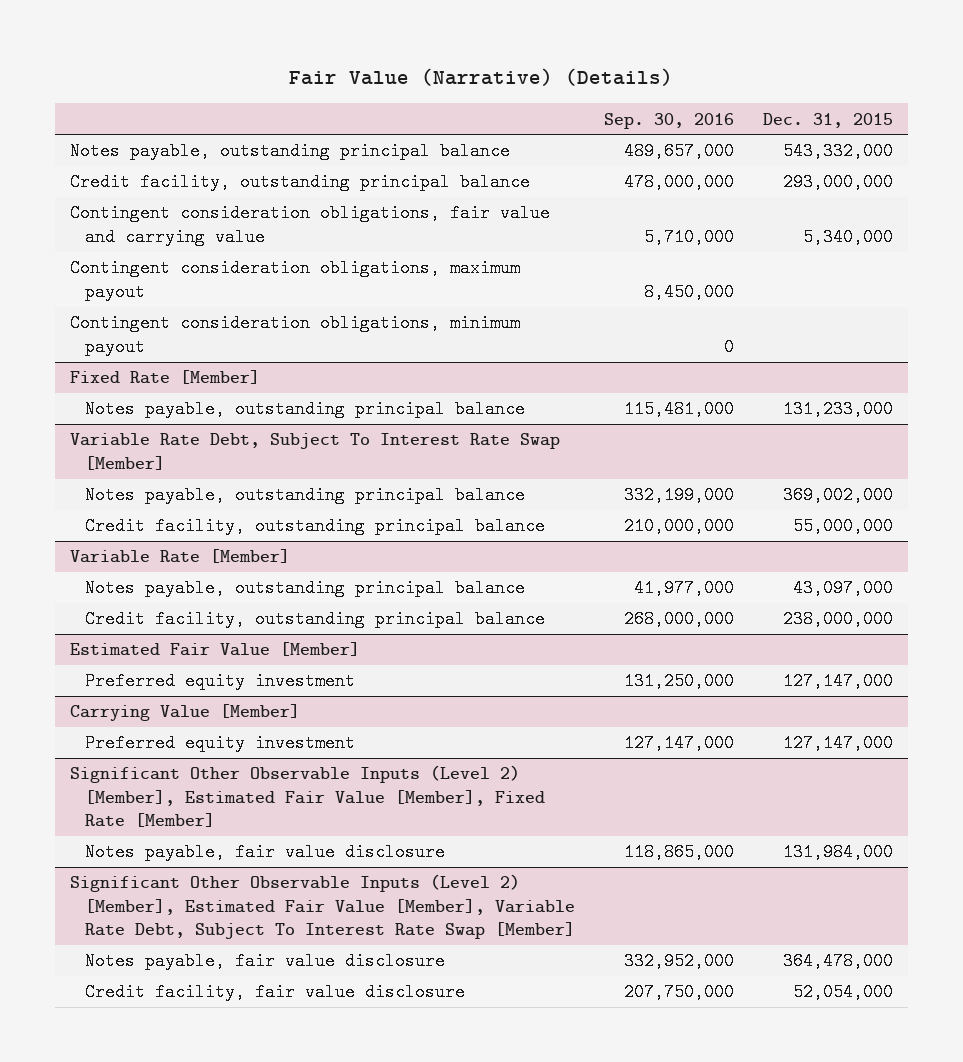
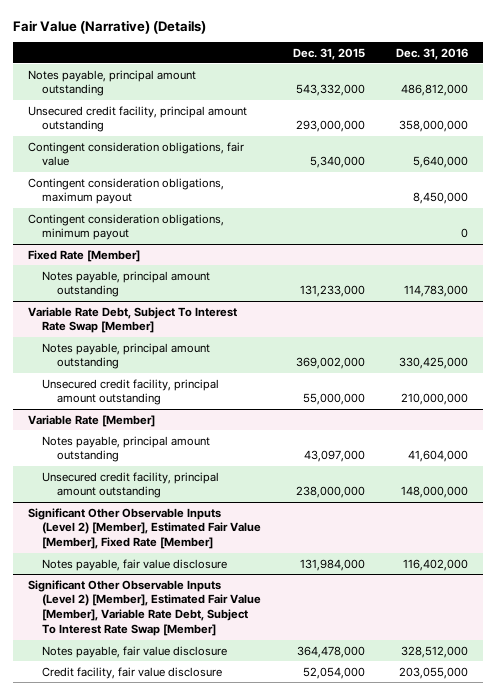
[604,112,735,129] Sep. 30, 2016 -> none
none -> [395,47,468,60] Dec. 31, 2016
[69,142,510,161] Notes payable, outstanding principal balance -> [28,69,197,97] Notes payable, principal amount outstanding
[69,173,530,192] Credit facility, outstanding principal balance -> [28,105,248,133] Unsecured credit facility, principal amount outstanding
[69,204,550,246] Contingent consideration obligations, fair value and carrying value -> [28,141,245,167] Contingent consideration obligations, fair value
[85,400,526,419] Notes payable, outstanding principal balance -> [42,270,211,298] Notes payable, principal amount outstanding
[85,486,526,505] Notes payable, outstanding principal balance -> [42,342,211,370] Notes payable, principal amount outstanding
[85,517,546,536] Credit facility, outstanding principal balance -> [42,378,220,406] Unsecured credit facility, principal amount outstanding
[69,642,360,657] Estimated Fair Value [Member] -> none
[85,672,356,691] Preferred equity investment -> none
[69,704,300,722] Carrying Value [Member] -> none
[85,734,356,753] Preferred equity investment -> none
[85,579,526,598] Notes payable, outstanding principal balance -> [42,435,211,463] Notes payable, principal amount outstanding
[85,610,546,629] Credit facility, outstanding principal balance -> [42,471,220,499] Unsecured credit facility, principal amount outstanding

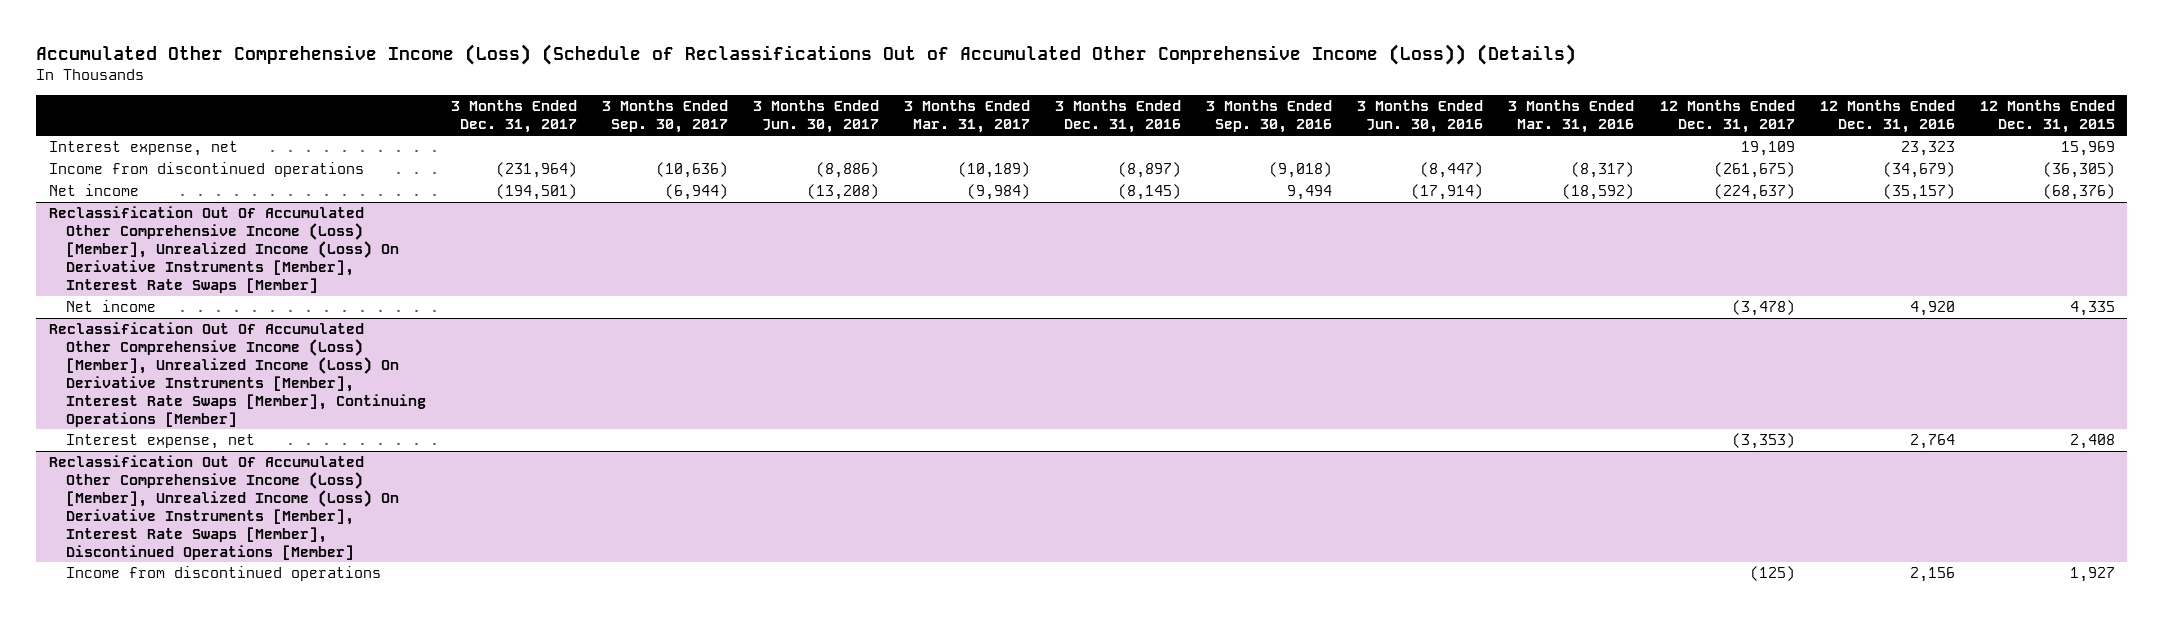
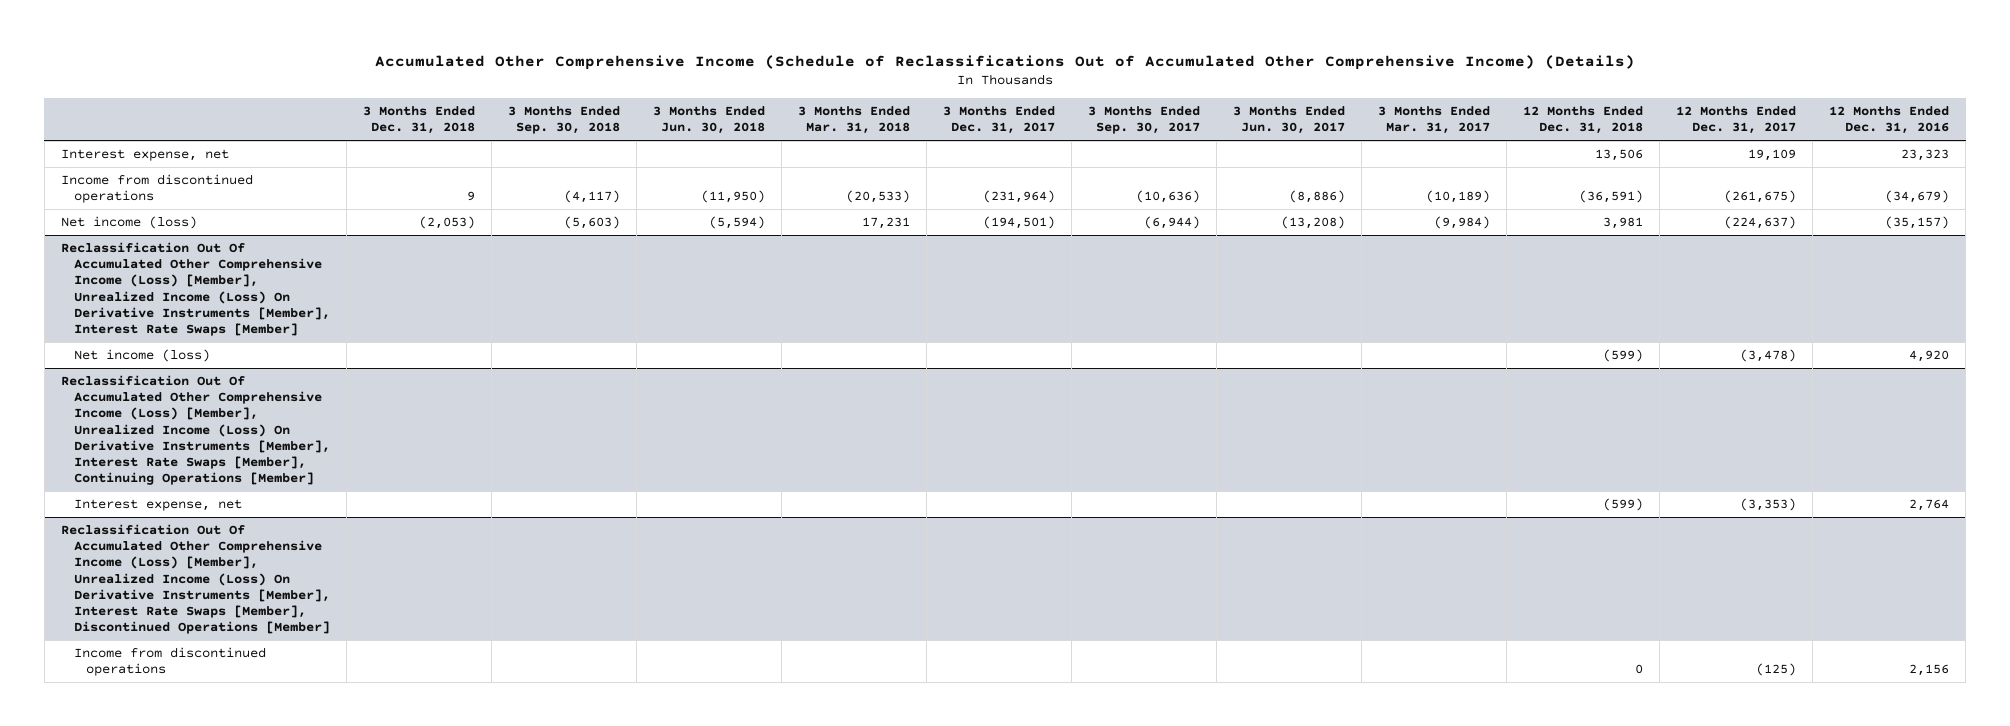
[36,43,1577,65] Accumulated Other Comprehensive Income (Loss) (Schedule of Reclassifications Out of Accumulated Other Comprehensive Income (Loss)) (Details) -> [375,54,1636,70] Accumulated Other Comprehensive Income (Schedule of Reclassifications Out of Accumulated Other Comprehensive Income) (Details)
[1055,100,1182,134] 3 Months Ended Dec. 31, 2016 -> none
[1206,100,1333,134] 3 Months Ended Sep. 30, 2016 -> none
[1357,100,1484,134] 3 Months Ended Jun. 30, 2016 -> none
[1508,100,1635,134] 3 Months Ended Mar. 31, 2016 -> none
[1979,100,2115,134] 12 Months Ended Dec. 31, 2015 -> none
none -> [362,106,475,135] 3 Months Ended Dec. 31, 2018
none -> [507,106,620,135] 3 Months Ended Sep. 30, 2018
none -> [652,106,765,135] 3 Months Ended Jun. 30, 2018
none -> [797,106,910,135] 3 Months Ended Mar. 31, 2018
none -> [1523,106,1644,135] 12 Months Ended Dec. 31, 2018
[48,184,139,197] Net income -> [60,215,197,229] Net income (loss)
[66,300,157,313] Net income -> [73,348,210,362] Net income (loss)

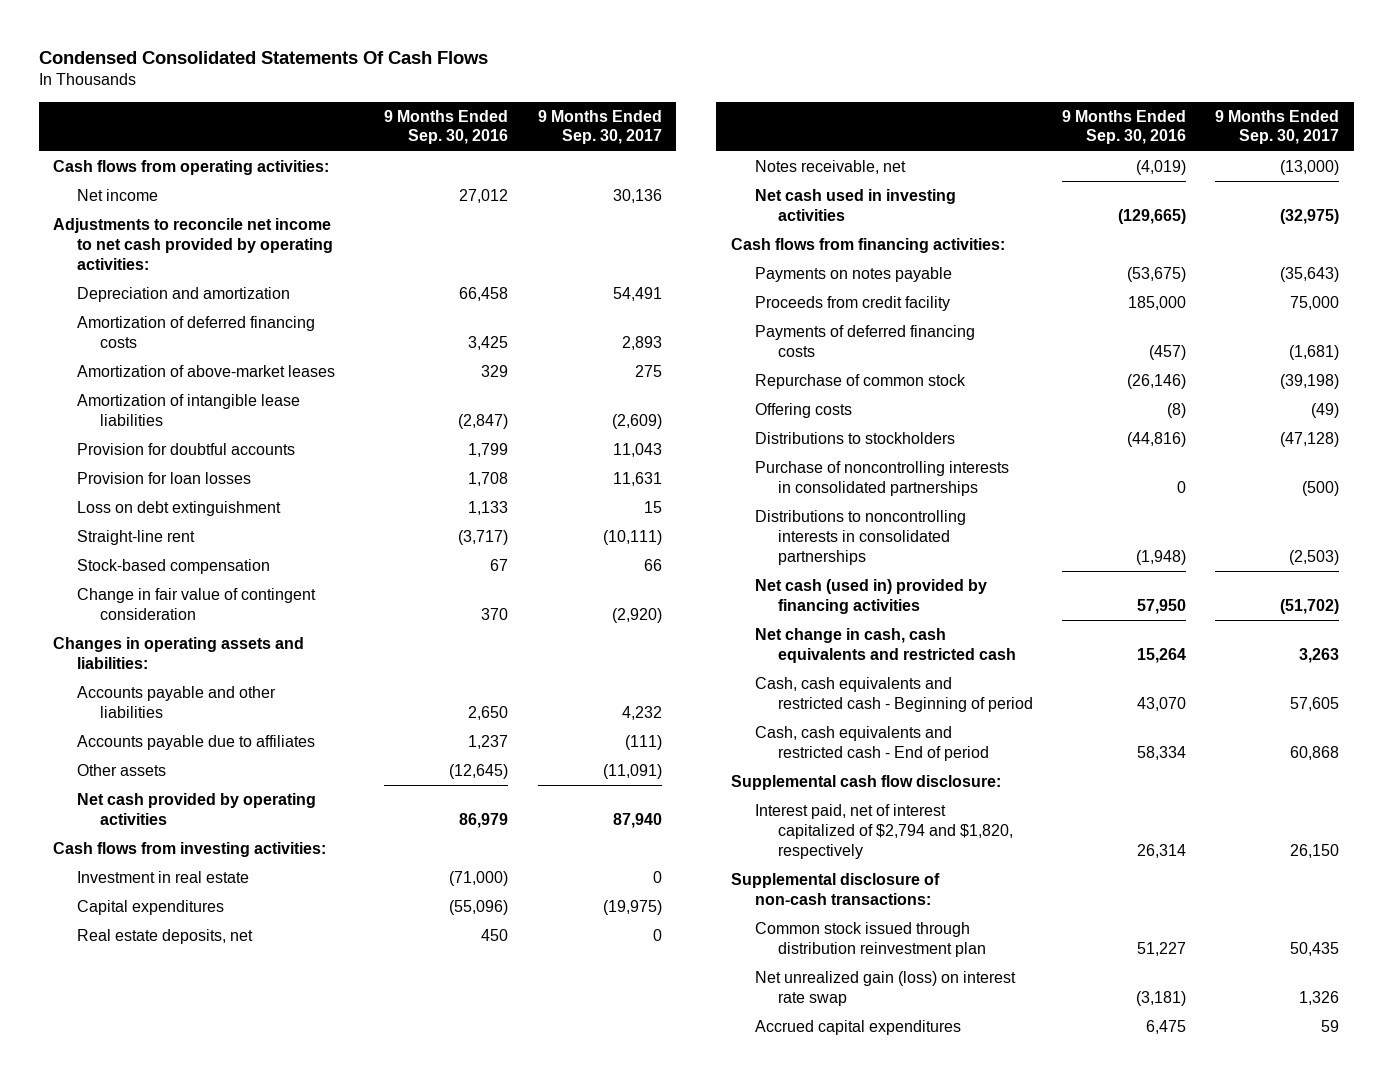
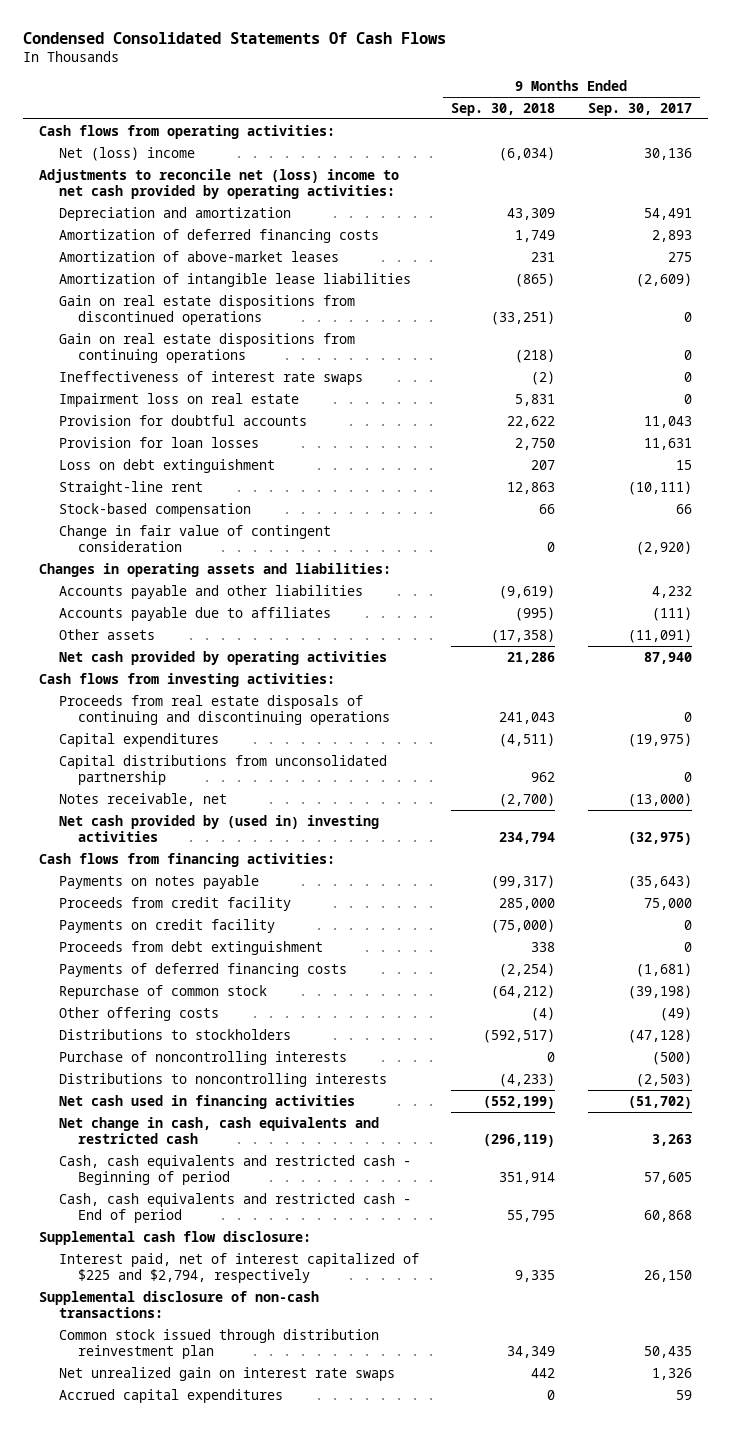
[384,109,509,145] 9 Months Ended Sep. 30, 2016 -> none
none -> [451,102,556,116] Sep. 30, 2018
[76,189,158,202] Net income -> [58,146,195,161] Net (loss) income
[53,218,333,270] Adjustments to reconcile net income to net cash provided by operating activities: -> [39,168,400,200] Adjustments to reconcile net (loss) income to net cash provided by operating activities:
none -> [58,294,355,326] Gain on real estate dispositions from discontinued operations
none -> [58,332,355,364] Gain on real estate dispositions from continuing operations
none -> [58,370,363,385] Ineffectiveness of interest rate swaps
none -> [58,392,299,407] Impairment loss on real estate
[76,871,249,884] Investment in real estate -> none
none -> [58,694,390,726] Proceeds from real estate disposals of continuing and discontinuing operations
[76,929,253,945] Real estate deposits, net -> none
none -> [58,754,387,786] Capital distributions from unconsolidated partnership
[754,189,956,221] Net cash used in investing activities -> [58,814,379,843] Net cash provided by (used in) investing activities
none -> [58,918,275,933] Payments on credit facility
none -> [58,940,323,955] Proceeds from debt extinguishment
[754,403,852,419] Offering costs -> [58,1006,219,1021] Other offering costs
[754,461,1009,496] Purchase of noncontrolling interests in consolidated partnerships -> [58,1050,347,1065] Purchase of noncontrolling interests
[754,510,966,565] Distributions to noncontrolling interests in consolidated partnerships -> [58,1072,387,1087] Distributions to noncontrolling interests
[754,579,987,614] Net cash (used in) provided by financing activities -> [58,1094,355,1109] Net cash used in financing activities
[754,804,1014,859] Interest paid, net of interest capitalized of $2,794 and $1,820, respectively -> [58,1252,419,1284] Interest paid, net of interest capitalized of $225 and $2,794, respectively
[754,971,1016,1006] Net unrealized gain (loss) on interest rate swap -> [58,1366,395,1381] Net unrealized gain on interest rate swaps

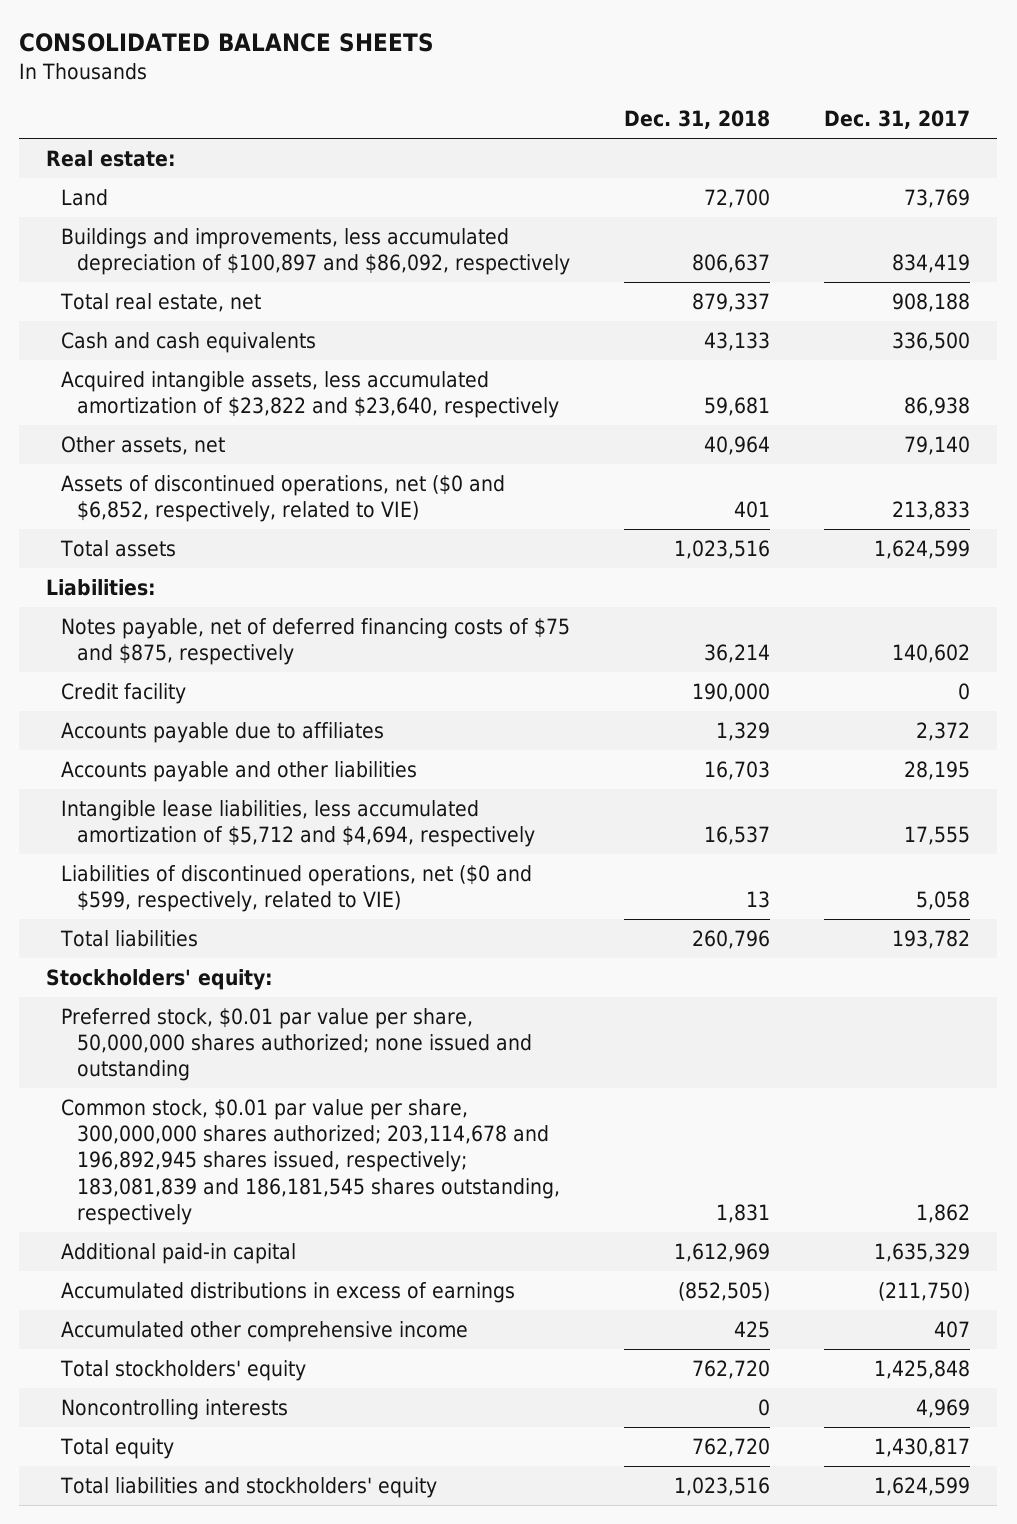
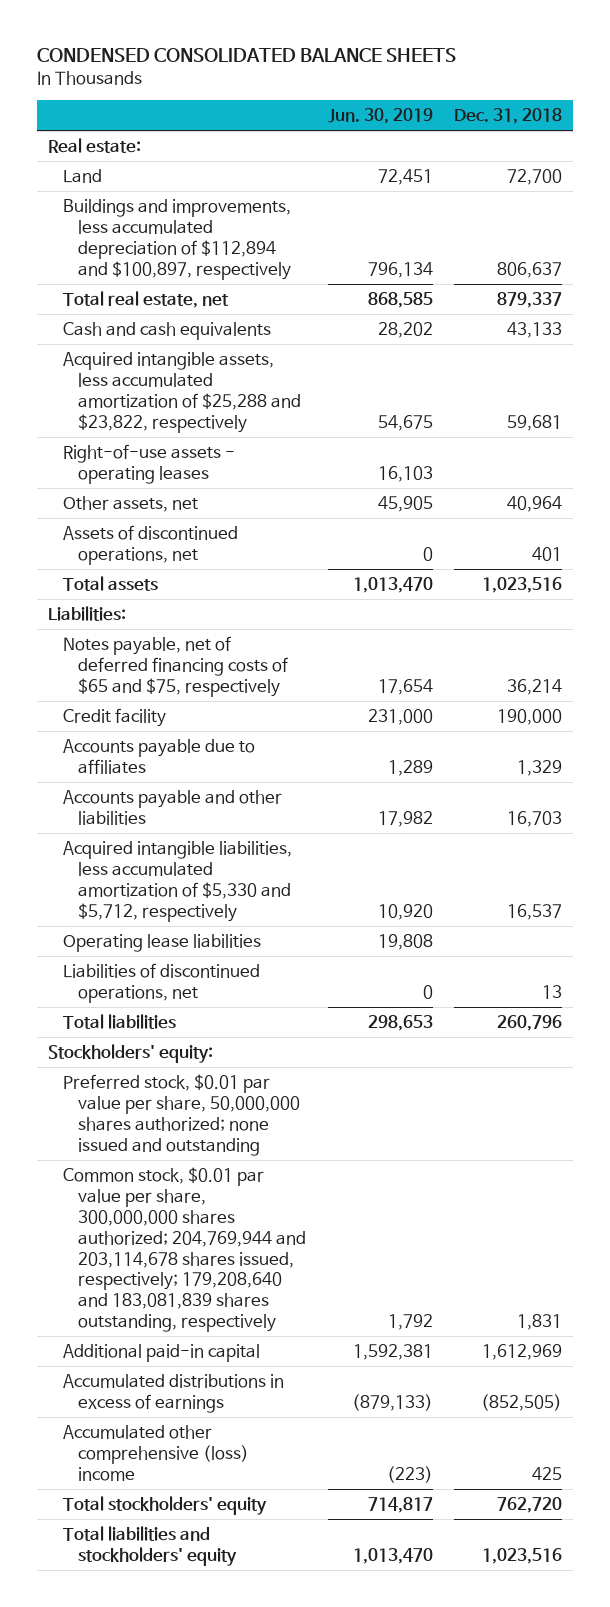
[19,33,435,53] CONSOLIDATED BALANCE SHEETS -> [36,48,456,63] CONDENSED CONSOLIDATED BALANCE SHEETS
[824,110,971,130] Dec. 31, 2017 -> none
none -> [327,108,433,125] Jun. 30, 2019
[61,228,570,276] Buildings and improvements, less accumulated depreciation of $100,897 and $86,092, respectively -> [63,198,292,280] Buildings and improvements, less accumulated depreciation of $112,894 and $100,897, respectively
[61,371,559,419] Acquired intangible assets, less accumulated amortization of $23,822 and $23,640, respectively -> [63,351,302,433] Acquired intangible assets, less accumulated amortization of $25,288 and $23,822, respectively
none -> [63,443,236,484] Right-of-use assets - operating leases
[61,475,506,523] Assets of discontinued operations, net ($0 and $6,852, respectively, related to VIE) -> [63,524,239,565] Assets of discontinued operations, net
[61,618,571,666] Notes payable, net of deferred financing costs of $75 and $875, respectively -> [63,635,289,697] Notes payable, net of deferred financing costs of $65 and $75, respectively
[61,800,535,848] Intangible lease liabilities, less accumulated amortization of $5,712 and $4,694, respectively -> [63,840,293,922] Acquired intangible liabilities, less accumulated amortization of $5,330 and $5,712, respectively
none -> [63,933,262,952] Operating lease liabilities
[61,865,533,913] Liabilities of discontinued operations, net ($0 and $599, respectively, related to VIE) -> [63,962,261,1003] Liabilities of discontinued operations, net
[61,1099,560,1225] Common stock, $0.01 par value per share, 300,000,000 shares authorized; 203,114,678 and 196,892,945 shares issued, respectively; 183,081,839 and 186,181,545 shares outstanding, respectively -> [63,1166,307,1333] Common stock, $0.01 par value per share, 300,000,000 shares authorized; 204,769,944 and 203,114,678 shares issued, respectively; 179,208,640 and 183,081,839 shares outstanding, respectively
[61,1321,469,1343] Accumulated other comprehensive income -> [63,1424,250,1481] Accumulated other comprehensive (loss) income
[61,1399,289,1421] Noncontrolling interests -> none
[60,1438,175,1460] Total equity -> none

